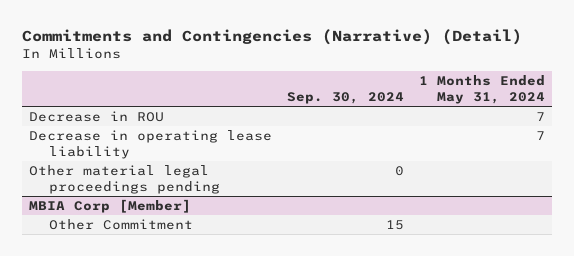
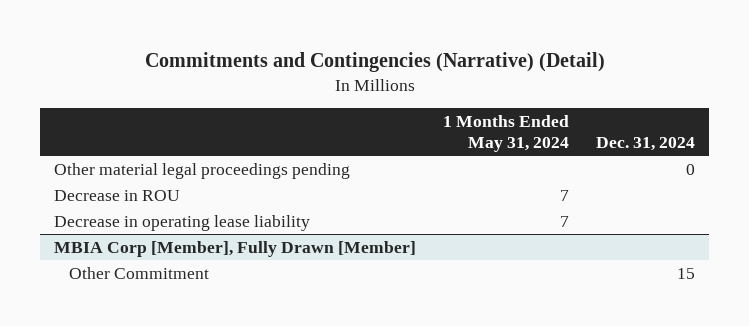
[286,92,404,105] Sep. 30, 2024 -> none
none -> [596,136,696,151] Dec. 31, 2024
[29,165,220,195] Other material legal proceedings pending -> [53,162,350,179] Other material legal proceedings pending
[29,199,192,214] MBIA Corp [Member] -> [53,240,416,257] MBIA Corp [Member], Fully Drawn [Member]

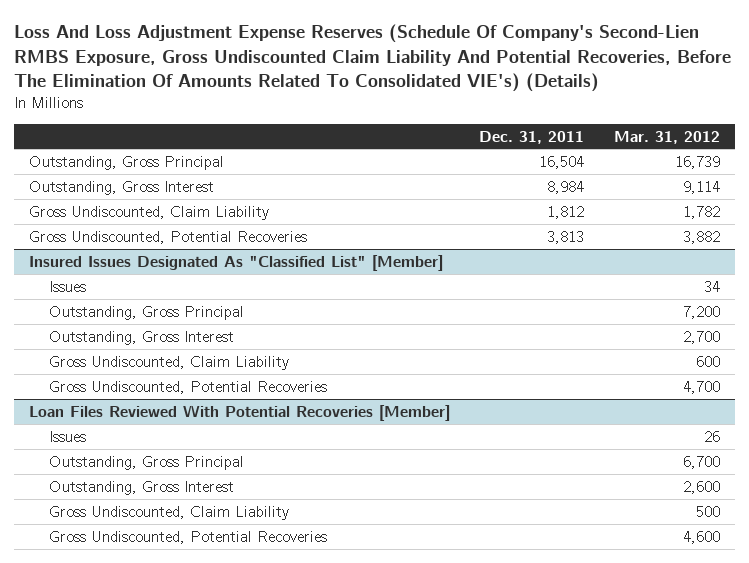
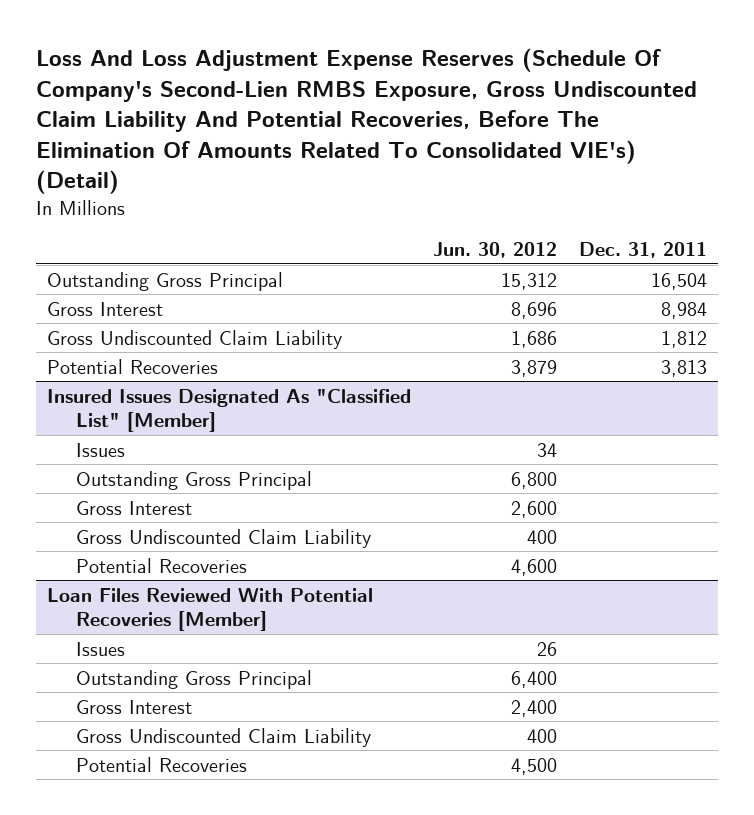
[14,24,732,93] Loss And Loss Adjustment Expense Reserves (Schedule Of Company's Second-Lien RMBS Exposure, Gross Undiscounted Claim Liability And Potential Recoveries, Before The Elimination Of Amounts Related To Consolidated VIE's) (Details) -> [35,48,697,195] Loss And Loss Adjustment Expense Reserves (Schedule Of Company's Second-Lien RMBS Exposure, Gross Undiscounted Claim Liability And Potential Recoveries, Before The Elimination Of Amounts Related To Consolidated VIE's) (Detail)
[613,130,720,144] Mar. 31, 2012 -> none
none -> [432,242,557,259] Jun. 30, 2012
[28,155,224,170] Outstanding, Gross Principal -> [46,271,283,291] Outstanding Gross Principal
[28,180,214,195] Outstanding, Gross Interest -> [46,301,163,316] Gross Interest
[28,205,269,220] Gross Undiscounted, Claim Liability -> [46,329,342,349] Gross Undiscounted Claim Liability
[28,230,307,244] Gross Undiscounted, Potential Recoveries -> [46,358,218,374] Potential Recoveries
[49,305,245,320] Outstanding, Gross Principal -> [75,470,312,490] Outstanding Gross Principal
[49,330,235,345] Outstanding, Gross Interest -> [75,500,192,515] Gross Interest
[49,355,290,370] Gross Undiscounted, Claim Liability -> [75,528,371,548] Gross Undiscounted Claim Liability
[49,380,328,394] Gross Undiscounted, Potential Recoveries -> [75,557,247,573] Potential Recoveries
[49,455,245,470] Outstanding, Gross Principal -> [75,669,312,689] Outstanding Gross Principal
[49,480,235,495] Outstanding, Gross Interest -> [75,699,192,714] Gross Interest
[49,505,290,520] Gross Undiscounted, Claim Liability -> [75,727,371,747] Gross Undiscounted Claim Liability
[49,530,328,544] Gross Undiscounted, Potential Recoveries -> [75,756,247,772] Potential Recoveries

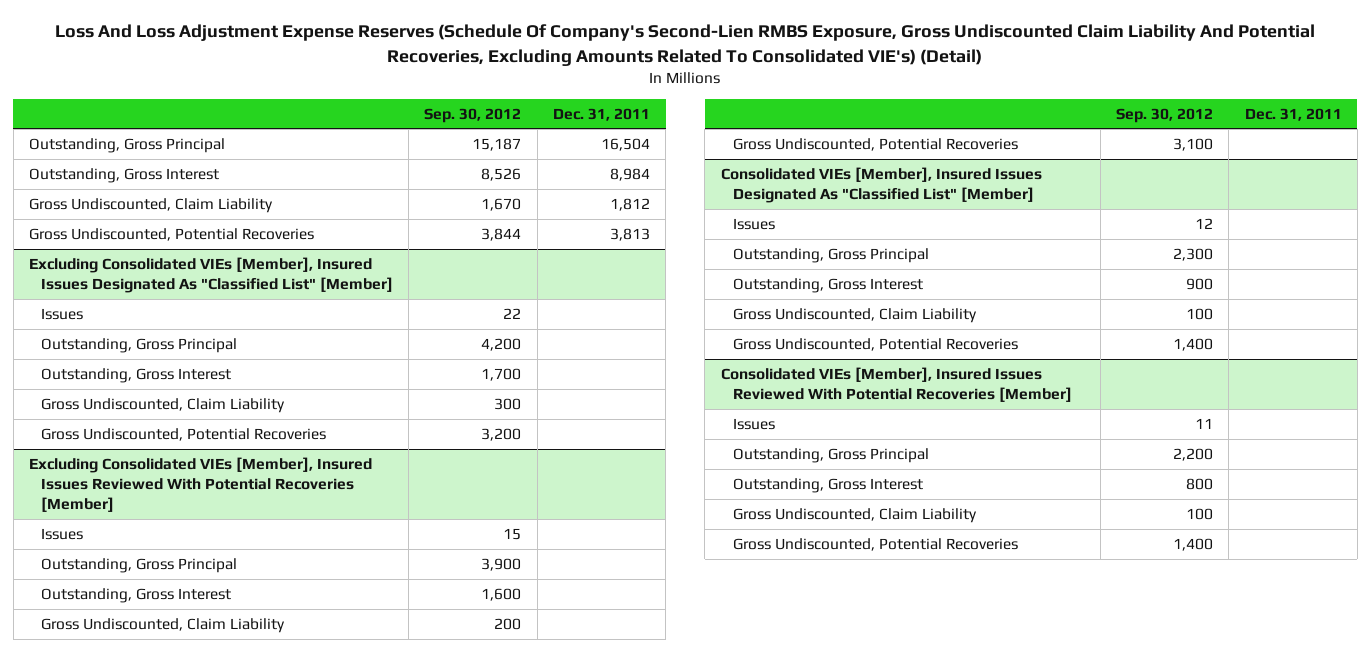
[35,48,697,195] Loss And Loss Adjustment Expense Reserves (Schedule Of Company's Second-Lien RMBS Exposure, Gross Undiscounted Claim Liability And Potential Recoveries, Before The Elimination Of Amounts Related To Consolidated VIE's) (Detail) -> [55,24,1316,66] Loss And Loss Adjustment Expense Reserves (Schedule Of Company's Second-Lien RMBS Exposure, Gross Undiscounted Claim Liability And Potential Recoveries, Excluding Amounts Related To Consolidated VIE's) (Detail)
[432,242,557,259] Jun. 30, 2012 -> none
none -> [424,107,522,123] Sep. 30, 2012
[46,271,283,291] Outstanding Gross Principal -> [28,137,225,153] Outstanding, Gross Principal
[46,301,163,316] Gross Interest -> [28,167,219,183] Outstanding, Gross Interest
[46,329,342,349] Gross Undiscounted Claim Liability -> [28,197,273,213] Gross Undiscounted, Claim Liability
[46,358,218,374] Potential Recoveries -> [28,227,314,241] Gross Undiscounted, Potential Recoveries
none -> [28,256,393,294] Excluding Consolidated VIEs [Member], Insured Issues Designated As "Classified List" [Member]
none -> [40,307,83,320] Issues
none -> [40,337,237,353] Outstanding, Gross Principal
none -> [40,367,231,383] Outstanding, Gross Interest
none -> [40,397,285,413] Gross Undiscounted, Claim Liability
none -> [40,427,326,441] Gross Undiscounted, Potential Recoveries
none -> [28,456,372,513] Excluding Consolidated VIEs [Member], Insured Issues Reviewed With Potential Recoveries [Member]
none -> [40,527,83,540] Issues
none -> [40,557,237,573] Outstanding, Gross Principal
none -> [40,587,231,603] Outstanding, Gross Interest
none -> [40,617,285,633] Gross Undiscounted, Claim Liability
none -> [732,137,1018,151] Gross Undiscounted, Potential Recoveries
[46,388,411,433] Insured Issues Designated As "Classified List" [Member] -> [720,166,1042,204] Consolidated VIEs [Member], Insured Issues Designated As "Classified List" [Member]
[46,587,373,632] Loan Files Reviewed With Potential Recoveries [Member] -> none
[75,641,125,656] Issues -> none
[75,669,312,689] Outstanding Gross Principal -> none
[75,699,192,714] Gross Interest -> none
[75,727,371,747] Gross Undiscounted Claim Liability -> none
[75,756,247,772] Potential Recoveries -> none
[75,470,312,490] Outstanding Gross Principal -> [732,247,929,263] Outstanding, Gross Principal
[75,500,192,515] Gross Interest -> [732,277,923,293] Outstanding, Gross Interest
[75,528,371,548] Gross Undiscounted Claim Liability -> [732,307,977,323] Gross Undiscounted, Claim Liability
[75,557,247,573] Potential Recoveries -> [732,337,1018,351] Gross Undiscounted, Potential Recoveries
none -> [720,366,1072,403] Consolidated VIEs [Member], Insured Issues Reviewed With Potential Recoveries [Member]
none -> [732,417,775,430] Issues
none -> [732,447,929,463] Outstanding, Gross Principal
none -> [732,477,923,493] Outstanding, Gross Interest
none -> [732,507,977,523] Gross Undiscounted, Claim Liability
none -> [732,537,1018,551] Gross Undiscounted, Potential Recoveries

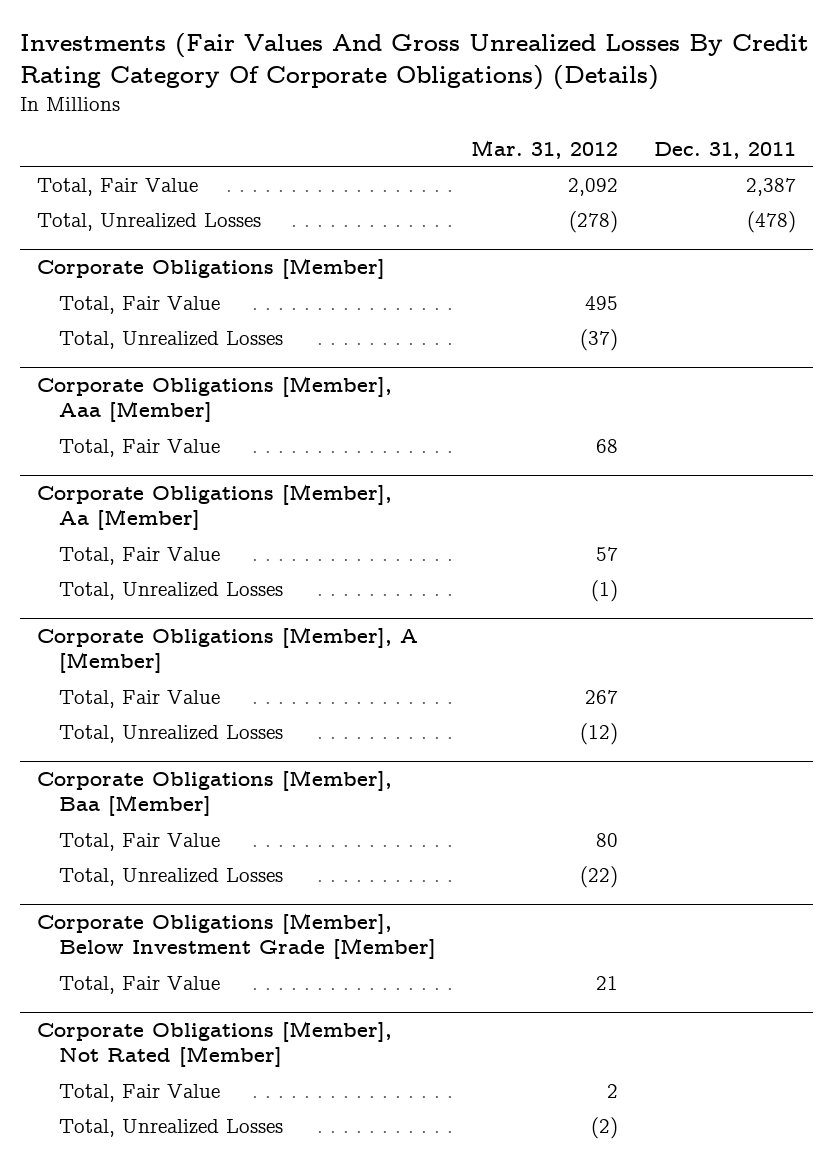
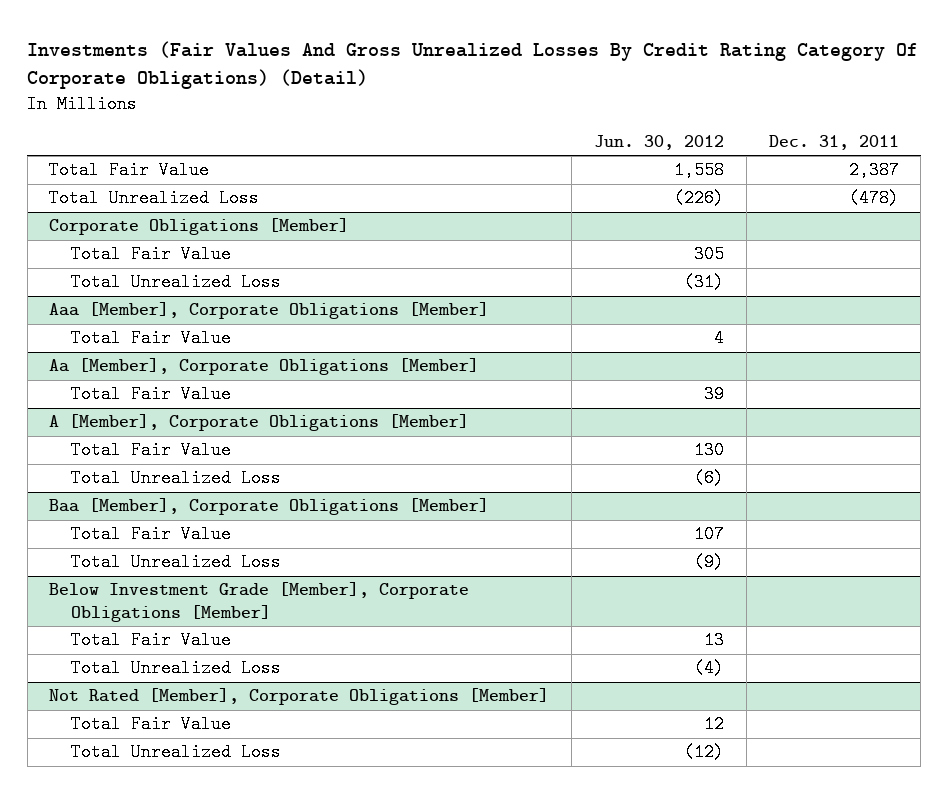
[19,33,809,91] Investments (Fair Values And Gross Unrealized Losses By Credit Rating Category Of Corporate Obligations) (Details) -> [27,40,919,90] Investments (Fair Values And Gross Unrealized Losses By Credit Rating Category Of Corporate Obligations) (Detail)
[471,139,619,159] Mar. 31, 2012 -> none
none -> [593,134,724,150] Jun. 30, 2012
[37,177,199,196] Total, Fair Value -> [49,161,210,180] Total Fair Value
[37,212,262,231] Total, Unrealized Losses -> [49,189,260,208] Total Unrealized Loss
[58,581,283,600] Total, Unrealized Losses -> none
[58,295,220,314] Total, Fair Value -> [70,245,231,264] Total Fair Value
[58,330,283,349] Total, Unrealized Losses -> [70,273,281,292] Total Unrealized Loss
[37,376,393,423] Corporate Obligations [Member], Aaa [Member] -> [49,302,490,320] Aaa [Member], Corporate Obligations [Member]
[58,438,220,457] Total, Fair Value -> [70,329,231,348] Total Fair Value
[37,484,393,531] Corporate Obligations [Member], Aa [Member] -> [49,358,480,376] Aa [Member], Corporate Obligations [Member]
[58,546,220,565] Total, Fair Value -> [70,385,231,404] Total Fair Value
[37,627,419,674] Corporate Obligations [Member], A [Member] -> [49,414,470,432] A [Member], Corporate Obligations [Member]
[58,689,220,708] Total, Fair Value -> [70,441,231,460] Total Fair Value
[58,724,283,743] Total, Unrealized Losses -> [70,469,281,488] Total Unrealized Loss
[37,770,393,817] Corporate Obligations [Member], Baa [Member] -> [49,498,490,516] Baa [Member], Corporate Obligations [Member]
[58,832,220,851] Total, Fair Value -> [70,525,231,544] Total Fair Value
[58,867,283,886] Total, Unrealized Losses -> [70,553,281,572] Total Unrealized Loss
[37,913,436,960] Corporate Obligations [Member], Below Investment Grade [Member] -> [49,582,470,622] Below Investment Grade [Member], Corporate Obligations [Member]
[58,975,220,994] Total, Fair Value -> [70,631,231,650] Total Fair Value
none -> [70,659,281,678] Total Unrealized Loss
[37,1021,393,1068] Corporate Obligations [Member], Not Rated [Member] -> [49,688,550,706] Not Rated [Member], Corporate Obligations [Member]
[58,1083,220,1102] Total, Fair Value -> [70,715,231,734] Total Fair Value
[58,1118,283,1137] Total, Unrealized Losses -> [70,743,281,762] Total Unrealized Loss

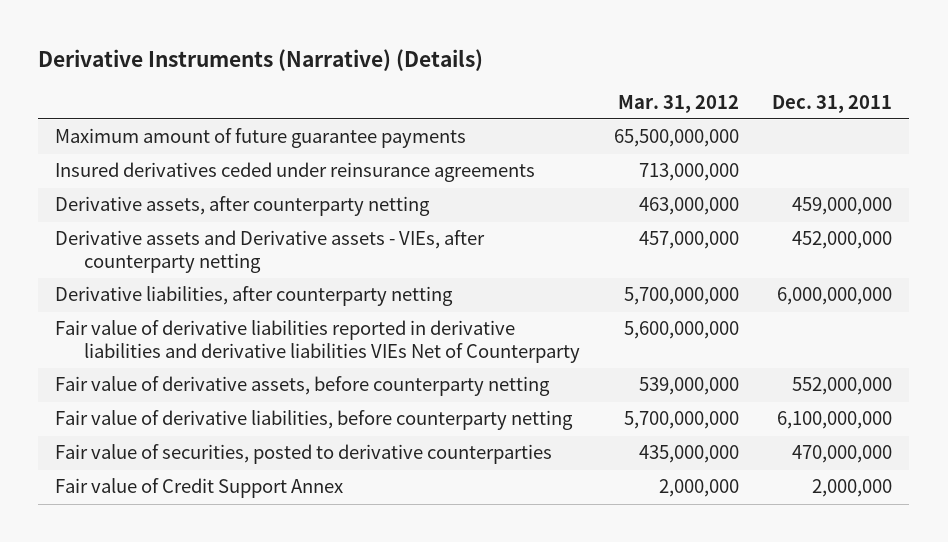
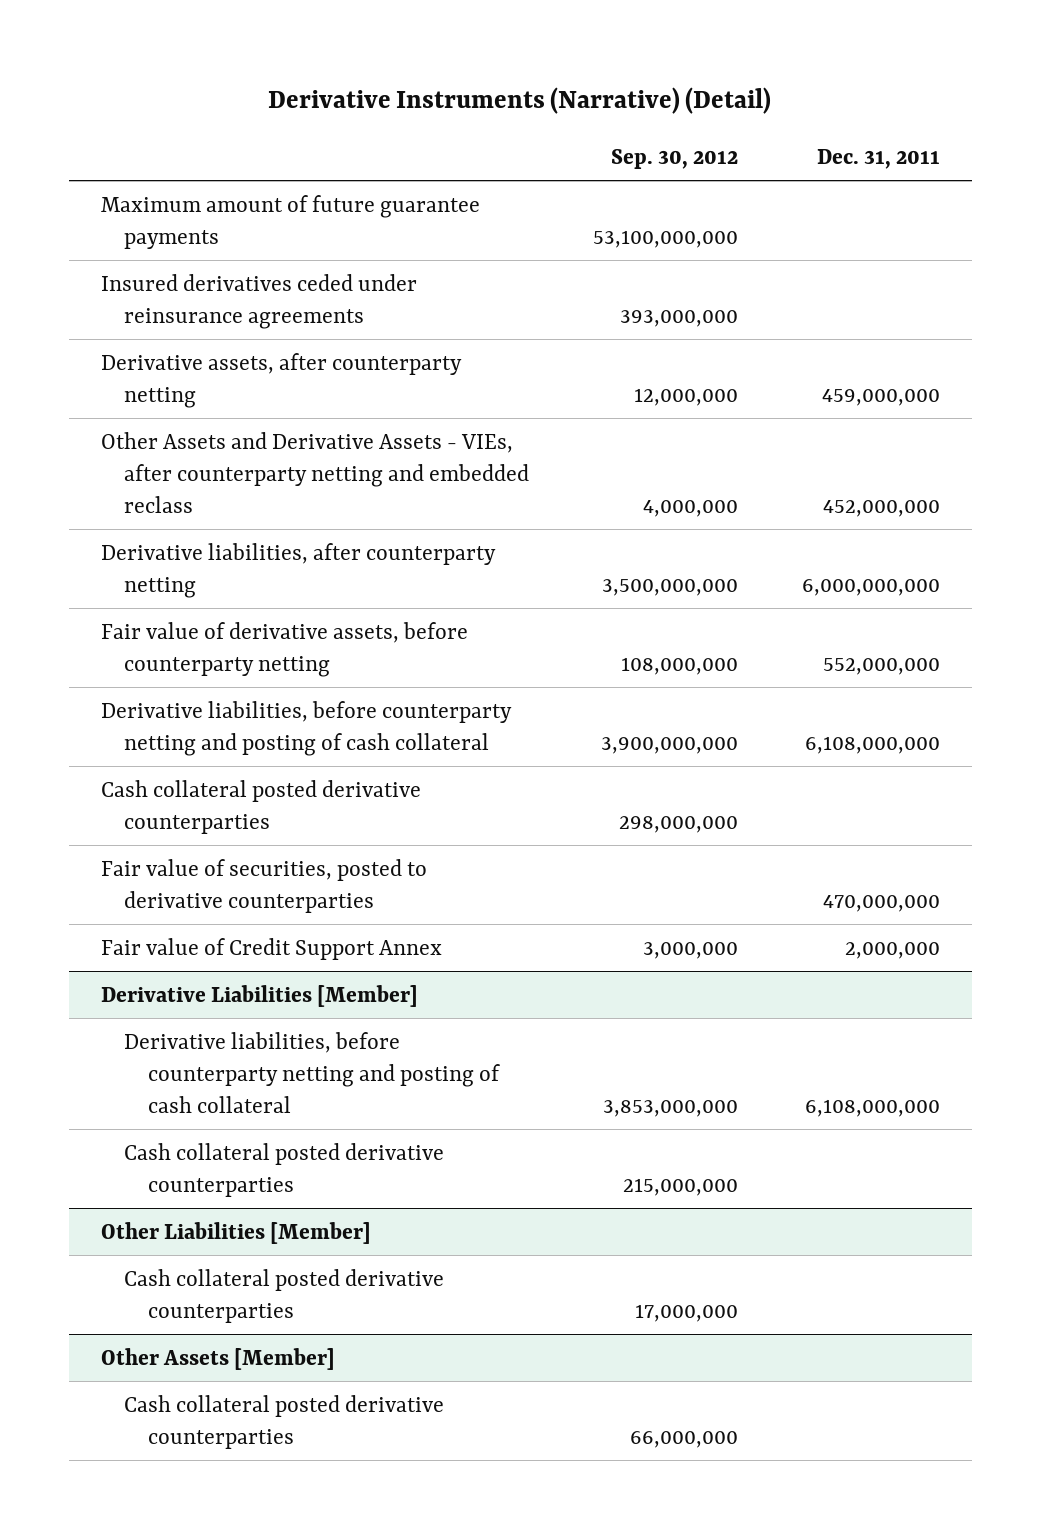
[38,48,484,71] Derivative Instruments (Narrative) (Details) -> [268,86,772,114] Derivative Instruments (Narrative) (Detail)
[617,94,739,113] Mar. 31, 2012 -> none
none -> [611,148,739,169] Sep. 30, 2012
[55,230,486,273] Derivative assets and Derivative assets - VIEs, after counterparty netting -> [100,431,530,513] Other Assets and Derivative Assets - VIEs, after counterparty netting and embedded reclass
[55,320,580,363] Fair value of derivative liabilities reported in derivative liabilities and derivative liabilities VIEs Net of Counterparty -> none
[55,410,574,431] Fair value of derivative liabilities, before counterparty netting -> [100,700,512,756] Derivative liabilities, before counterparty netting and posting of cash collateral
[777,411,893,430] 6,100,000,000 -> [804,735,940,754] 6,108,000,000
none -> [100,779,421,834] Cash collateral posted derivative counterparties
none -> [100,984,418,1007] Derivative Liabilities [Member]
none -> [124,1031,501,1113] Derivative liabilities, before counterparty netting and posting of cash collateral
none -> [124,1142,445,1197] Cash collateral posted derivative counterparties
none -> [100,1221,371,1244] Other Liabilities [Member]
none -> [124,1268,445,1323] Cash collateral posted derivative counterparties
none -> [100,1347,335,1370] Other Assets [Member]
none -> [124,1394,445,1449] Cash collateral posted derivative counterparties

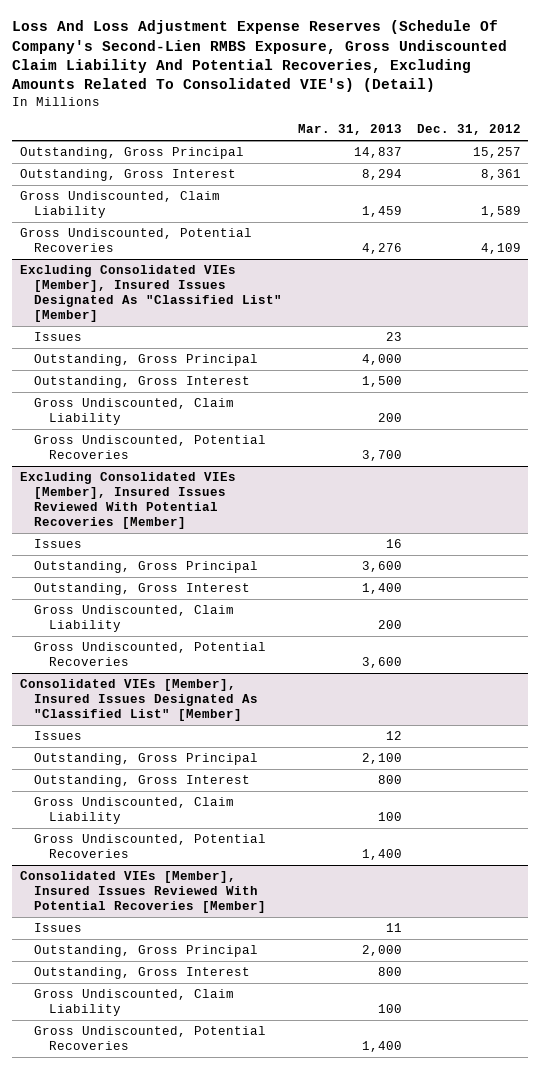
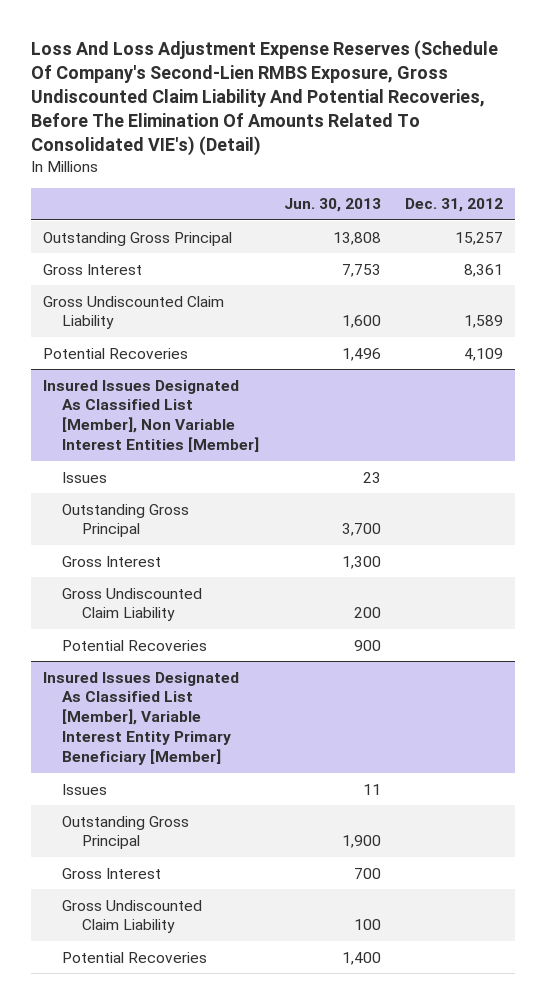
[12,20,508,93] Loss And Loss Adjustment Expense Reserves (Schedule Of Company's Second-Lien RMBS Exposure, Gross Undiscounted Claim Liability And Potential Recoveries, Excluding Amounts Related To Consolidated VIE's) (Detail) -> [30,39,498,157] Loss And Loss Adjustment Expense Reserves (Schedule Of Company's Second-Lien RMBS Exposure, Gross Undiscounted Claim Liability And Potential Recoveries, Before The Elimination Of Amounts Related To Consolidated VIE's) (Detail)
[297,124,402,136] Mar. 31, 2013 -> none
none -> [283,198,381,213] Jun. 30, 2013
[19,265,283,323] Excluding Consolidated VIEs [Member], Insured Issues Designated As "Classified List" [Member] -> none
[34,332,83,342] Issues -> none
[34,354,259,367] Outstanding, Gross Principal -> none
[34,376,251,389] Outstanding, Gross Interest -> none
[34,398,235,426] Gross Undiscounted, Claim Liability -> none
[34,435,267,460] Gross Undiscounted, Potential Recoveries -> none
[19,472,236,530] Excluding Consolidated VIEs [Member], Insured Issues Reviewed With Potential Recoveries [Member] -> none
[34,539,83,549] Issues -> none
[34,561,259,574] Outstanding, Gross Principal -> none
[34,583,251,596] Outstanding, Gross Interest -> none
[34,605,235,633] Gross Undiscounted, Claim Liability -> none
[34,642,267,667] Gross Undiscounted, Potential Recoveries -> none
[19,147,244,160] Outstanding, Gross Principal -> [42,231,232,246] Outstanding Gross Principal
[19,169,236,182] Outstanding, Gross Interest -> [42,263,142,275] Gross Interest
[19,191,220,219] Gross Undiscounted, Claim Liability -> [42,295,224,330] Gross Undiscounted Claim Liability
[19,228,252,253] Gross Undiscounted, Potential Recoveries -> [42,347,188,359] Potential Recoveries
[19,679,259,722] Consolidated VIEs [Member], Insured Issues Designated As "Classified List" [Member] -> [42,379,260,453] Insured Issues Designated As Classified List [Member], Non Variable Interest Entities [Member]
[19,871,267,914] Consolidated VIEs [Member], Insured Issues Reviewed With Potential Recoveries [Member] -> none
[34,923,83,933] Issues -> none
[34,945,259,958] Outstanding, Gross Principal -> none
[34,967,251,980] Outstanding, Gross Interest -> none
[34,989,235,1017] Gross Undiscounted, Claim Liability -> none
[34,1026,267,1051] Gross Undiscounted, Potential Recoveries -> none
[34,753,259,766] Outstanding, Gross Principal -> [62,503,190,538] Outstanding Gross Principal
[34,775,251,788] Outstanding, Gross Interest -> [62,555,162,567] Gross Interest
[34,797,235,825] Gross Undiscounted, Claim Liability -> [62,587,203,622] Gross Undiscounted Claim Liability
[34,834,267,859] Gross Undiscounted, Potential Recoveries -> [62,639,208,651] Potential Recoveries
none -> [42,671,239,765] Insured Issues Designated As Classified List [Member], Variable Interest Entity Primary Beneficiary [Member]
none -> [62,783,108,795] Issues
none -> [62,815,190,850] Outstanding Gross Principal
none -> [62,867,162,879] Gross Interest
none -> [62,899,203,934] Gross Undiscounted Claim Liability
none -> [62,951,208,963] Potential Recoveries

